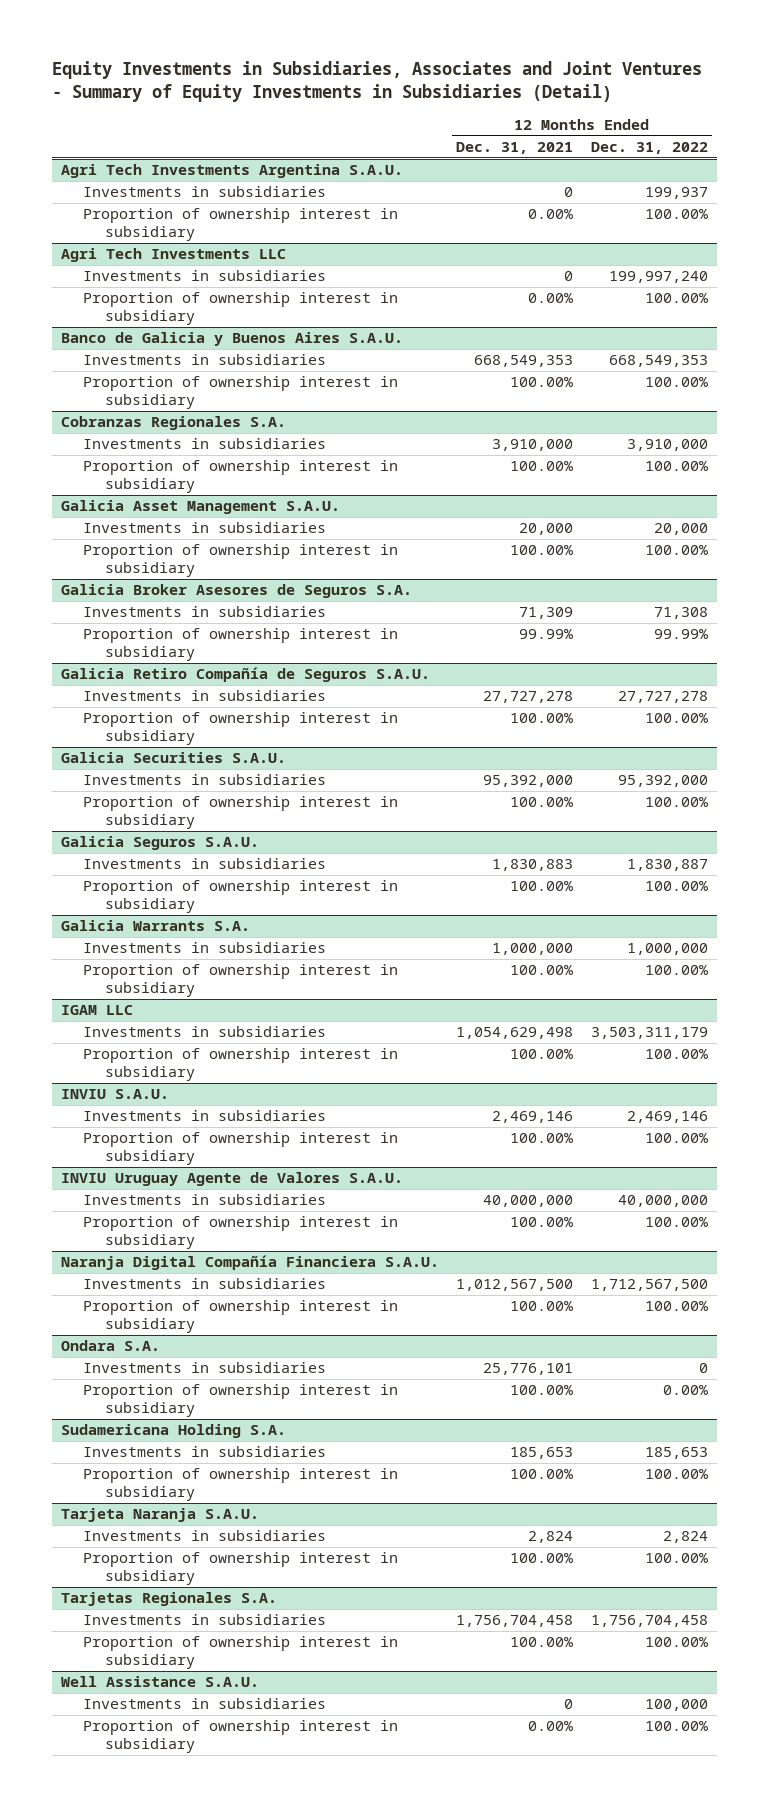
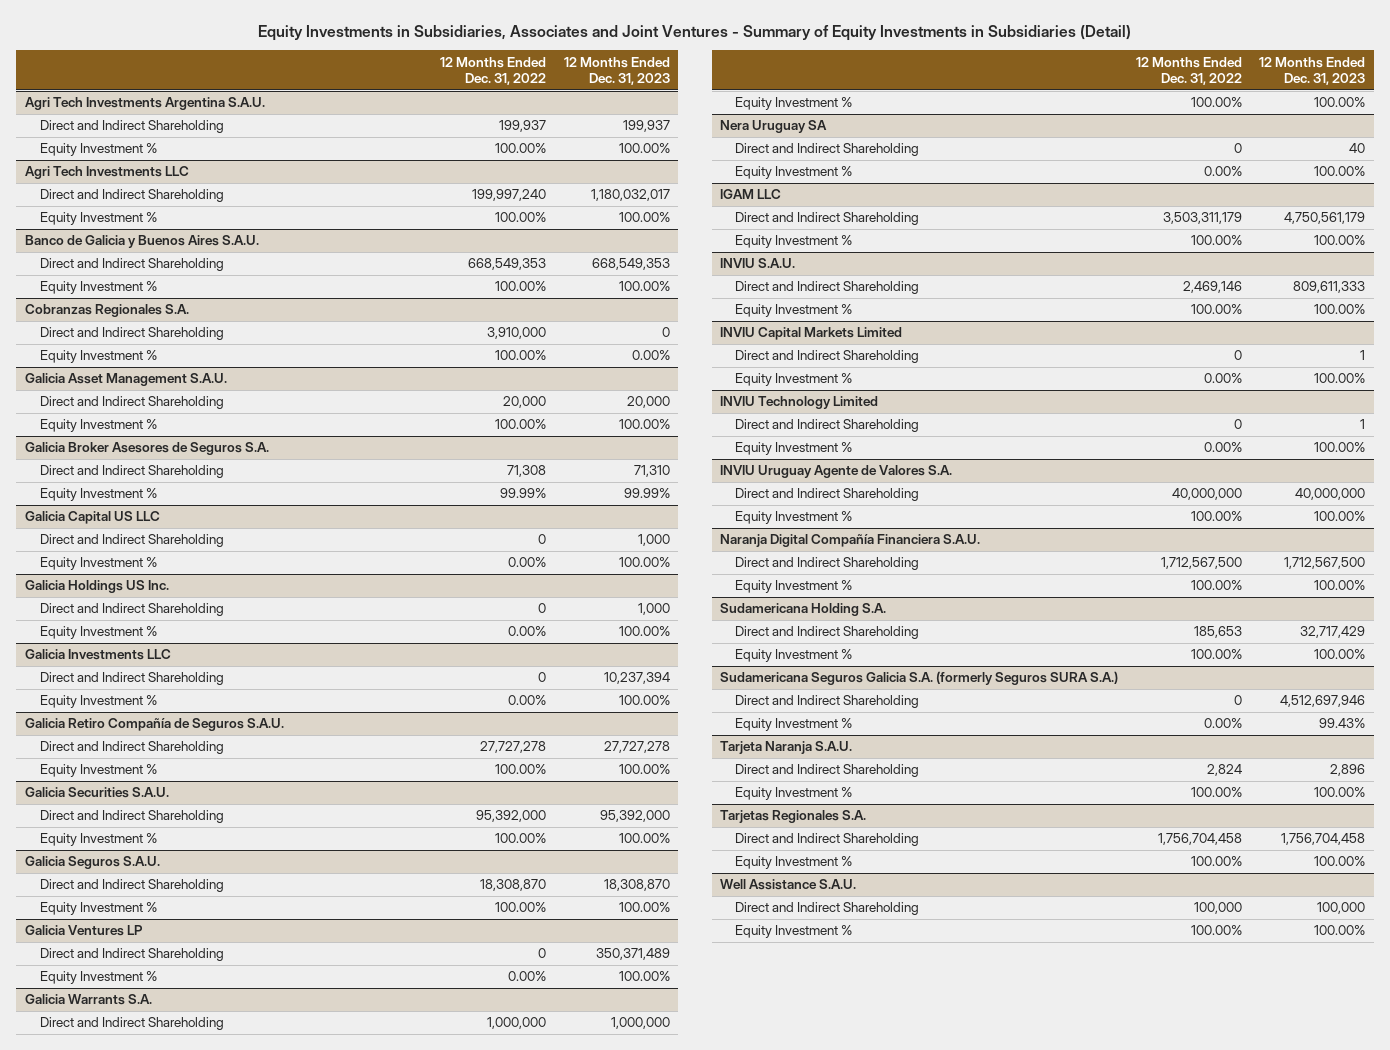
[456,141,574,154] Dec. 31, 2021 -> none
none -> [563,56,670,86] 12 Months Ended Dec. 31, 2023
[82,186,326,198] Investments in subsidiaries -> [40,120,225,134] Direct and Indirect Shareholding
[82,208,398,242] Proportion of ownership interest in subsidiary -> [40,143,158,157] Equity Investment %
[82,270,326,282] Investments in subsidiaries -> [40,189,225,203] Direct and Indirect Shareholding
[82,292,398,326] Proportion of ownership interest in subsidiary -> [40,212,158,226] Equity Investment %
[82,354,326,366] Investments in subsidiaries -> [40,258,225,272] Direct and Indirect Shareholding
[82,376,398,410] Proportion of ownership interest in subsidiary -> [40,281,158,295] Equity Investment %
[82,438,326,450] Investments in subsidiaries -> [40,327,225,341] Direct and Indirect Shareholding
[82,460,398,494] Proportion of ownership interest in subsidiary -> [40,350,158,364] Equity Investment %
[82,522,326,534] Investments in subsidiaries -> [40,396,225,410] Direct and Indirect Shareholding
[82,544,398,578] Proportion of ownership interest in subsidiary -> [40,419,158,433] Equity Investment %
[82,606,326,618] Investments in subsidiaries -> [40,465,225,479] Direct and Indirect Shareholding
[82,628,398,662] Proportion of ownership interest in subsidiary -> [40,488,158,502] Equity Investment %
none -> [25,511,161,525] Galicia Capital US LLC
none -> [40,534,225,548] Direct and Indirect Shareholding
none -> [40,557,158,571] Equity Investment %
none -> [25,580,170,594] Galicia Holdings US Inc.
none -> [40,603,225,617] Direct and Indirect Shareholding
none -> [40,626,158,640] Equity Investment %
none -> [25,649,172,661] Galicia Investments LLC
none -> [40,672,225,686] Direct and Indirect Shareholding
none -> [40,695,158,709] Equity Investment %
[82,690,326,702] Investments in subsidiaries -> [40,741,225,755] Direct and Indirect Shareholding
[82,712,398,746] Proportion of ownership interest in subsidiary -> [40,764,158,778] Equity Investment %
[82,774,326,786] Investments in subsidiaries -> [40,810,225,824] Direct and Indirect Shareholding
[82,796,398,830] Proportion of ownership interest in subsidiary -> [40,833,158,847] Equity Investment %
[82,858,326,870] Investments in subsidiaries -> none
none -> [40,879,225,893] Direct and Indirect Shareholding
[82,880,398,914] Proportion of ownership interest in subsidiary -> [40,902,158,916] Equity Investment %
none -> [25,925,144,937] Galicia Ventures LP
none -> [40,948,225,962] Direct and Indirect Shareholding
none -> [40,971,158,985] Equity Investment %
[82,942,326,954] Investments in subsidiaries -> [40,1017,225,1031] Direct and Indirect Shareholding
[82,964,398,998] Proportion of ownership interest in subsidiary -> [735,97,853,111] Equity Investment %
none -> [720,120,828,134] Nera Uruguay SA
none -> [735,143,920,157] Direct and Indirect Shareholding
none -> [735,166,853,180] Equity Investment %
[82,1026,326,1038] Investments in subsidiaries -> [735,212,920,226] Direct and Indirect Shareholding
[82,1048,398,1082] Proportion of ownership interest in subsidiary -> [735,235,853,249] Equity Investment %
[82,1194,326,1206] Investments in subsidiaries -> none
[82,1216,398,1250] Proportion of ownership interest in subsidiary -> none
[82,1110,326,1122] Investments in subsidiaries -> [735,281,920,295] Direct and Indirect Shareholding
[82,1132,398,1166] Proportion of ownership interest in subsidiary -> [735,304,853,318] Equity Investment %
none -> [720,327,903,341] INVIU Capital Markets Limited
none -> [735,350,920,364] Direct and Indirect Shareholding
none -> [735,373,853,387] Equity Investment %
none -> [720,396,879,410] INVIU Technology Limited
none -> [735,419,920,433] Direct and Indirect Shareholding
none -> [735,442,853,456] Equity Investment %
[60,1172,403,1187] INVIU Uruguay Agente de Valores S.A.U. -> [720,465,953,479] INVIU Uruguay Agente de Valores S.A.
none -> [735,488,920,502] Direct and Indirect Shareholding
none -> [735,511,853,525] Equity Investment %
[60,1340,160,1352] Ondara S.A. -> none
[82,1362,326,1374] Investments in subsidiaries -> none
[82,1384,398,1418] Proportion of ownership interest in subsidiary -> none
[82,1278,326,1290] Investments in subsidiaries -> [735,557,920,571] Direct and Indirect Shareholding
[82,1300,398,1334] Proportion of ownership interest in subsidiary -> [735,580,853,594] Equity Investment %
[82,1446,326,1458] Investments in subsidiaries -> [735,626,920,640] Direct and Indirect Shareholding
[82,1468,398,1502] Proportion of ownership interest in subsidiary -> [735,649,853,663] Equity Investment %
none -> [720,671,1119,686] Sudamericana Seguros Galicia S.A. (formerly Seguros SURA S.A.)
none -> [735,695,920,709] Direct and Indirect Shareholding
none -> [735,718,853,732] Equity Investment %
[82,1530,326,1542] Investments in subsidiaries -> [735,764,920,778] Direct and Indirect Shareholding
[82,1552,398,1586] Proportion of ownership interest in subsidiary -> [735,787,853,801] Equity Investment %
[82,1614,326,1626] Investments in subsidiaries -> [735,833,920,847] Direct and Indirect Shareholding
[82,1636,398,1670] Proportion of ownership interest in subsidiary -> [735,856,853,870] Equity Investment %
[82,1698,326,1710] Investments in subsidiaries -> [735,902,920,916] Direct and Indirect Shareholding
[82,1720,398,1754] Proportion of ownership interest in subsidiary -> [735,925,853,939] Equity Investment %

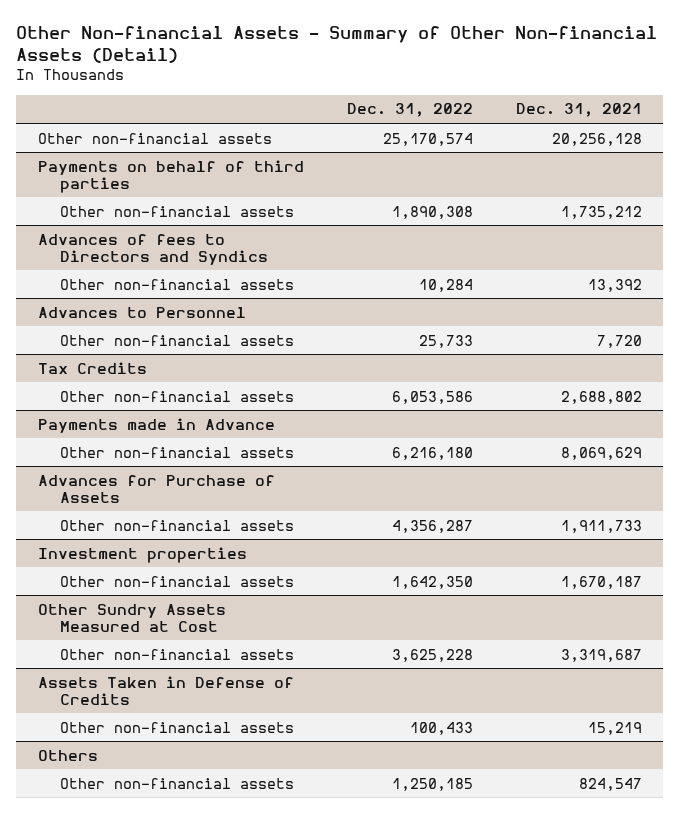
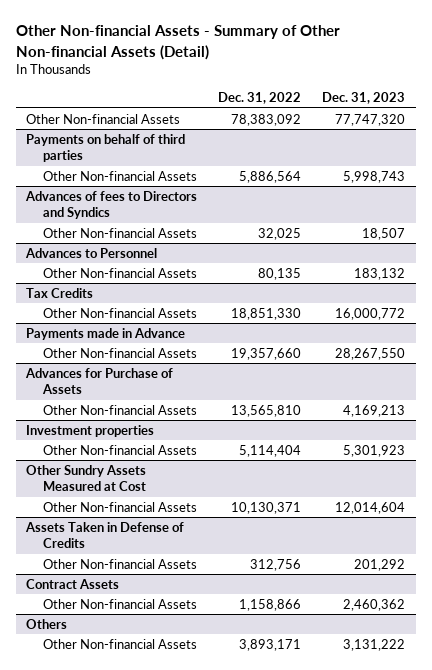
[515,103,642,118] Dec. 31, 2021 -> none
none -> [322,92,406,105] Dec. 31, 2023
[37,132,272,144] Other non-financial assets -> [26,113,181,124] Other Non-financial Assets
[382,132,473,146] 25,170,574 -> [231,113,302,126] 78,383,092
[60,205,295,217] Other non-financial assets -> [42,170,197,181] Other Non-financial Assets
[391,205,473,219] 1,890,308 -> [239,170,302,183] 5,886,564
[60,278,295,290] Other non-financial assets -> [42,227,197,238] Other Non-financial Assets
[418,278,473,292] 10,284 -> [258,227,302,240] 32,025
[60,334,295,346] Other non-financial assets -> [42,267,197,278] Other Non-financial Assets
[418,334,473,348] 25,733 -> [258,267,302,280] 80,135
[60,390,295,402] Other non-financial assets -> [42,307,197,318] Other Non-financial Assets
[391,390,473,404] 6,053,586 -> [231,307,302,320] 18,851,330
[60,446,295,458] Other non-financial assets -> [42,347,197,358] Other Non-financial Assets
[391,446,473,460] 6,216,180 -> [231,347,302,360] 19,357,660
[60,519,295,531] Other non-financial assets -> [42,404,197,415] Other Non-financial Assets
[391,519,473,533] 4,356,287 -> [231,404,302,417] 13,565,810
[60,575,295,587] Other non-financial assets -> [42,444,197,455] Other Non-financial Assets
[391,575,473,589] 1,642,350 -> [239,444,302,457] 5,114,404
[60,648,295,660] Other non-financial assets -> [42,501,197,512] Other Non-financial Assets
[391,648,473,662] 3,625,228 -> [231,501,302,514] 10,130,371
[60,721,295,733] Other non-financial assets -> [42,558,197,569] Other Non-financial Assets
[409,721,473,735] 100,433 -> [250,558,302,571] 312,756
none -> [26,578,120,589] Contract Assets
none -> [42,598,197,609] Other Non-financial Assets
[60,777,295,789] Other non-financial assets -> [42,638,197,649] Other Non-financial Assets
[391,777,473,791] 1,250,185 -> [239,638,302,651] 3,893,171

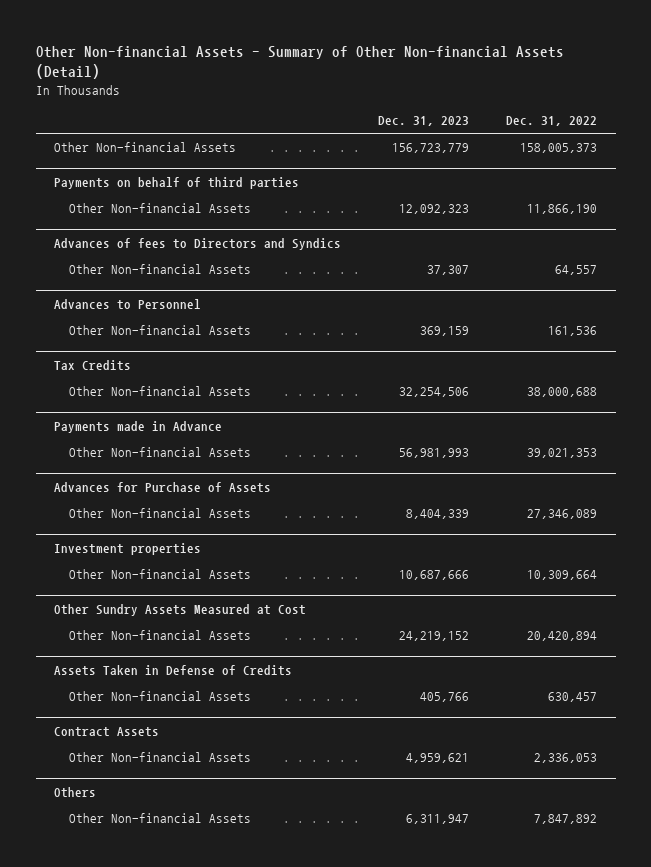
[231,113,302,126] 78,383,092 -> [520,143,598,154] 158,005,373
[335,113,406,126] 77,747,320 -> [392,143,470,154] 156,723,779
[239,170,302,183] 5,886,564 -> [527,204,598,215] 11,866,190
[343,170,406,183] 5,998,743 -> [399,204,470,215] 12,092,323
[258,227,302,240] 32,025 -> [555,265,598,276] 64,557
[362,227,406,240] 18,507 -> [427,265,470,276] 37,307
[258,267,302,280] 80,135 -> [548,326,598,337] 161,536
[354,267,406,280] 183,132 -> [420,326,470,337] 369,159
[231,307,302,320] 18,851,330 -> [527,387,598,398] 38,000,688
[335,307,406,320] 16,000,772 -> [399,387,470,398] 32,254,506
[231,347,302,360] 19,357,660 -> [527,448,598,459] 39,021,353
[335,347,406,360] 28,267,550 -> [399,448,470,459] 56,981,993
[231,404,302,417] 13,565,810 -> [527,509,598,520] 27,346,089
[343,404,406,417] 4,169,213 -> [406,509,470,520] 8,404,339
[239,444,302,457] 5,114,404 -> [527,570,598,581] 10,309,664
[343,444,406,457] 5,301,923 -> [399,570,470,581] 10,687,666
[231,501,302,514] 10,130,371 -> [527,631,598,642] 20,420,894
[335,501,406,514] 12,014,604 -> [399,631,470,642] 24,219,152
[250,558,302,571] 312,756 -> [548,692,598,703] 630,457
[354,558,406,571] 201,292 -> [420,692,470,703] 405,766
[239,598,302,611] 1,158,866 -> [534,753,598,764] 2,336,053
[343,598,406,611] 2,460,362 -> [406,753,470,764] 4,959,621
[239,638,302,651] 3,893,171 -> [534,814,598,825] 7,847,892
[343,638,406,651] 3,131,222 -> [406,814,470,825] 6,311,947

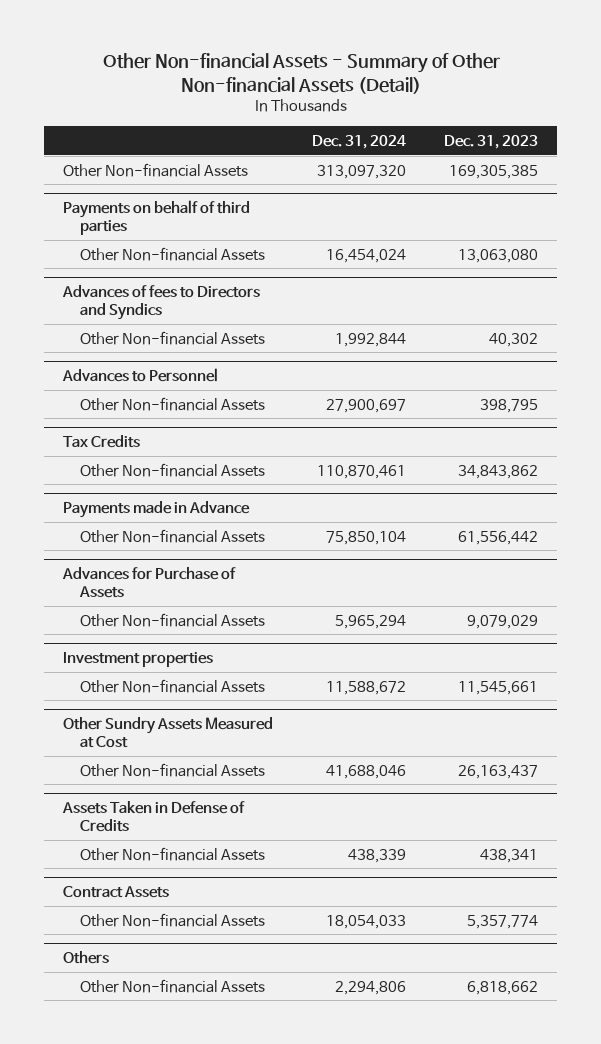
[506,116,598,127] Dec. 31, 2022 -> none
none -> [311,134,406,149] Dec. 31, 2024
[392,143,470,154] 156,723,779 -> [449,164,539,179] 169,305,385
[399,204,470,215] 12,092,323 -> [458,248,539,263] 13,063,080
[427,265,470,276] 37,307 -> [489,332,539,347] 40,302
[420,326,470,337] 369,159 -> [480,398,539,413] 398,795
[399,387,470,398] 32,254,506 -> [458,464,539,479] 34,843,862
[399,448,470,459] 56,981,993 -> [458,530,539,545] 61,556,442
[406,509,470,520] 8,404,339 -> [467,614,539,629] 9,079,029
[399,570,470,581] 10,687,666 -> [458,680,539,695] 11,545,661
[399,631,470,642] 24,219,152 -> [458,764,539,779] 26,163,437
[420,692,470,703] 405,766 -> [480,848,539,863] 438,341
[406,753,470,764] 4,959,621 -> [467,914,539,929] 5,357,774
[406,814,470,825] 6,311,947 -> [467,980,539,995] 6,818,662

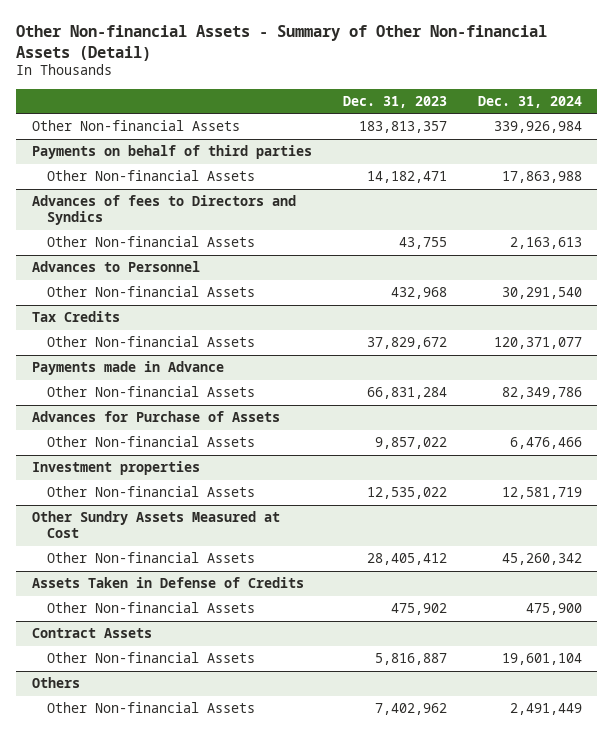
[316,164,406,179] 313,097,320 -> [493,121,582,134] 339,926,984
[449,164,539,179] 169,305,385 -> [358,121,447,134] 183,813,357
[325,248,406,263] 16,454,024 -> [501,171,582,184] 17,863,988
[458,248,539,263] 13,063,080 -> [366,171,447,184] 14,182,471
[334,332,406,347] 1,992,844 -> [509,237,582,250] 2,163,613
[489,332,539,347] 40,302 -> [398,237,447,250] 43,755
[325,398,406,413] 27,900,697 -> [501,287,582,300] 30,291,540
[480,398,539,413] 398,795 -> [390,287,447,300] 432,968
[316,464,406,479] 110,870,461 -> [493,337,582,350] 120,371,077
[458,464,539,479] 34,843,862 -> [366,337,447,350] 37,829,672
[325,530,406,545] 75,850,104 -> [501,387,582,400] 82,349,786
[458,530,539,545] 61,556,442 -> [366,387,447,400] 66,831,284
[334,614,406,629] 5,965,294 -> [509,437,582,450] 6,476,466
[467,614,539,629] 9,079,029 -> [374,437,447,450] 9,857,022
[325,680,406,695] 11,588,672 -> [501,487,582,500] 12,581,719
[458,680,539,695] 11,545,661 -> [366,487,447,500] 12,535,022
[325,764,406,779] 41,688,046 -> [501,553,582,566] 45,260,342
[458,764,539,779] 26,163,437 -> [366,553,447,566] 28,405,412
[347,848,406,863] 438,339 -> [525,603,582,616] 475,900
[480,848,539,863] 438,341 -> [390,603,447,616] 475,902
[325,914,406,929] 18,054,033 -> [501,653,582,666] 19,601,104
[467,914,539,929] 5,357,774 -> [374,653,447,666] 5,816,887
[334,980,406,995] 2,294,806 -> [509,703,582,716] 2,491,449
[467,980,539,995] 6,818,662 -> [374,703,447,716] 7,402,962

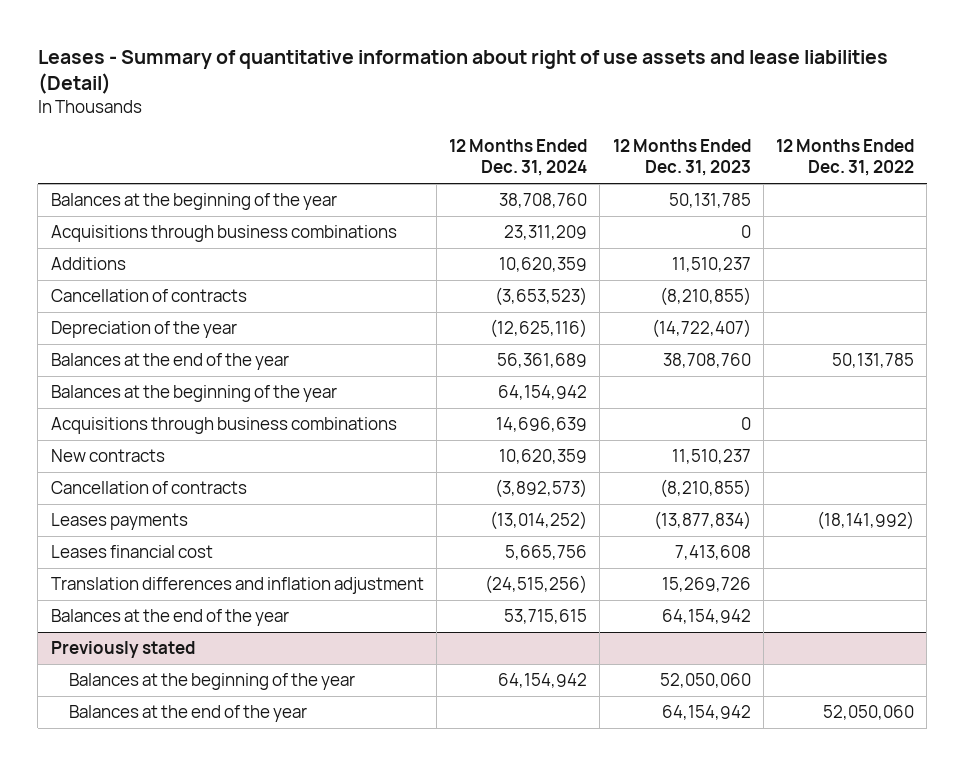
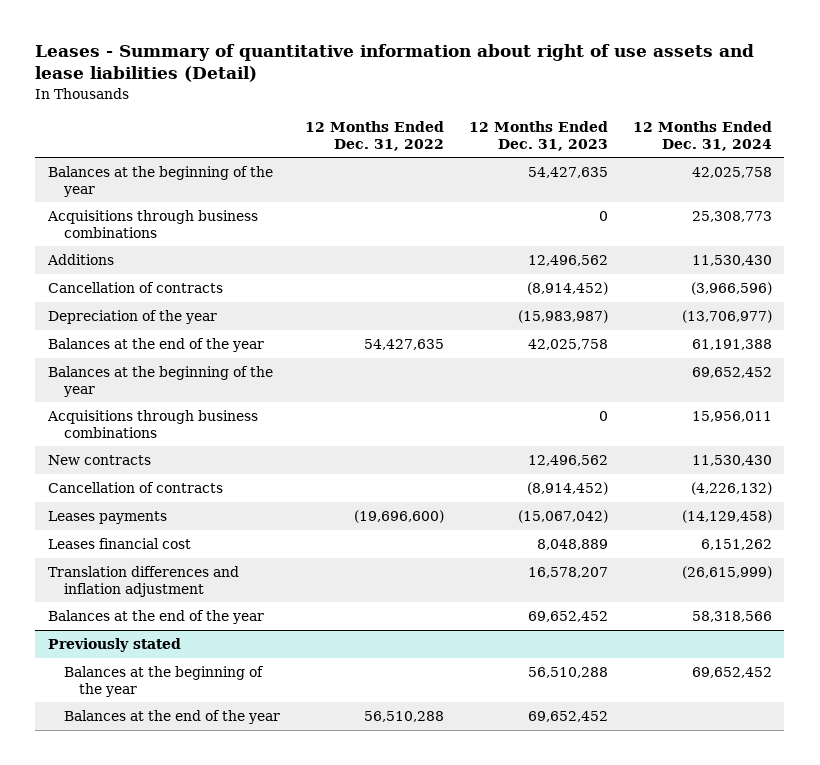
[499,193,588,209] 38,708,760 -> [691,167,772,179] 42,025,758
[668,193,751,209] 50,131,785 -> [527,167,608,179] 54,427,635
[504,225,588,241] 23,311,209 -> [691,211,772,223] 25,308,773
[499,257,588,273] 10,620,359 -> [691,255,772,267] 11,530,430
[671,257,751,273] 11,510,237 -> [527,255,608,267] 12,496,562
[495,287,588,307] (3,653,523) -> [690,282,772,296] (3,966,596)
[659,287,751,307] (8,210,855) -> [526,282,608,296] (8,914,452)
[490,319,588,339] (12,625,116) -> [681,310,772,324] (13,706,977)
[651,319,751,339] (14,722,407) -> [517,310,608,324] (15,983,987)
[497,353,588,369] 56,361,689 -> [691,339,772,351] 61,191,388
[662,353,751,369] 38,708,760 -> [527,339,608,351] 42,025,758
[832,353,915,369] 50,131,785 -> [363,339,444,351] 54,427,635
[498,385,588,401] 64,154,942 -> [691,367,772,379] 69,652,452
[496,417,588,433] 14,696,639 -> [691,411,772,423] 15,956,011
[499,449,588,465] 10,620,359 -> [691,455,772,467] 11,530,430
[671,449,751,465] 11,510,237 -> [527,455,608,467] 12,496,562
[495,479,588,499] (3,892,573) -> [690,482,772,496] (4,226,132)
[659,479,751,499] (8,210,855) -> [526,482,608,496] (8,914,452)
[490,511,588,531] (13,014,252) -> [681,510,772,524] (14,129,458)
[653,511,751,531] (13,877,834) -> [517,510,608,524] (15,067,042)
[817,511,915,531] (18,141,992) -> [353,510,444,524] (19,696,600)
[505,545,588,561] 5,665,756 -> [700,539,772,551] 6,151,262
[674,545,751,561] 7,413,608 -> [536,539,608,551] 8,048,889
[485,575,588,595] (24,515,256) -> [681,566,772,580] (26,615,999)
[661,577,751,593] 15,269,726 -> [527,567,608,579] 16,578,207
[504,609,588,625] 53,715,615 -> [691,611,772,623] 58,318,566
[661,609,751,625] 64,154,942 -> [527,611,608,623] 69,652,452
[498,673,588,689] 64,154,942 -> [691,667,772,679] 69,652,452
[659,673,751,689] 52,050,060 -> [527,667,608,679] 56,510,288
[661,705,751,721] 64,154,942 -> [527,711,608,723] 69,652,452
[823,705,915,721] 52,050,060 -> [363,711,444,723] 56,510,288

